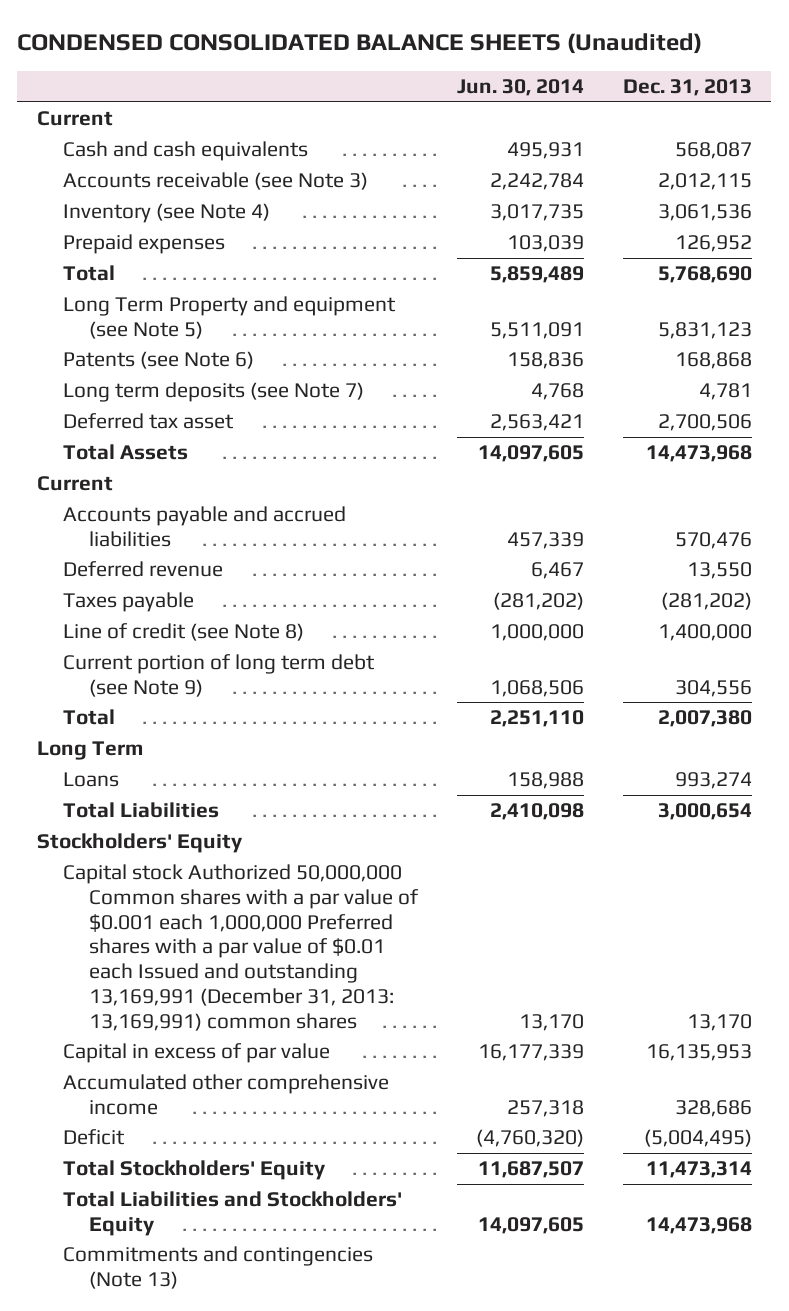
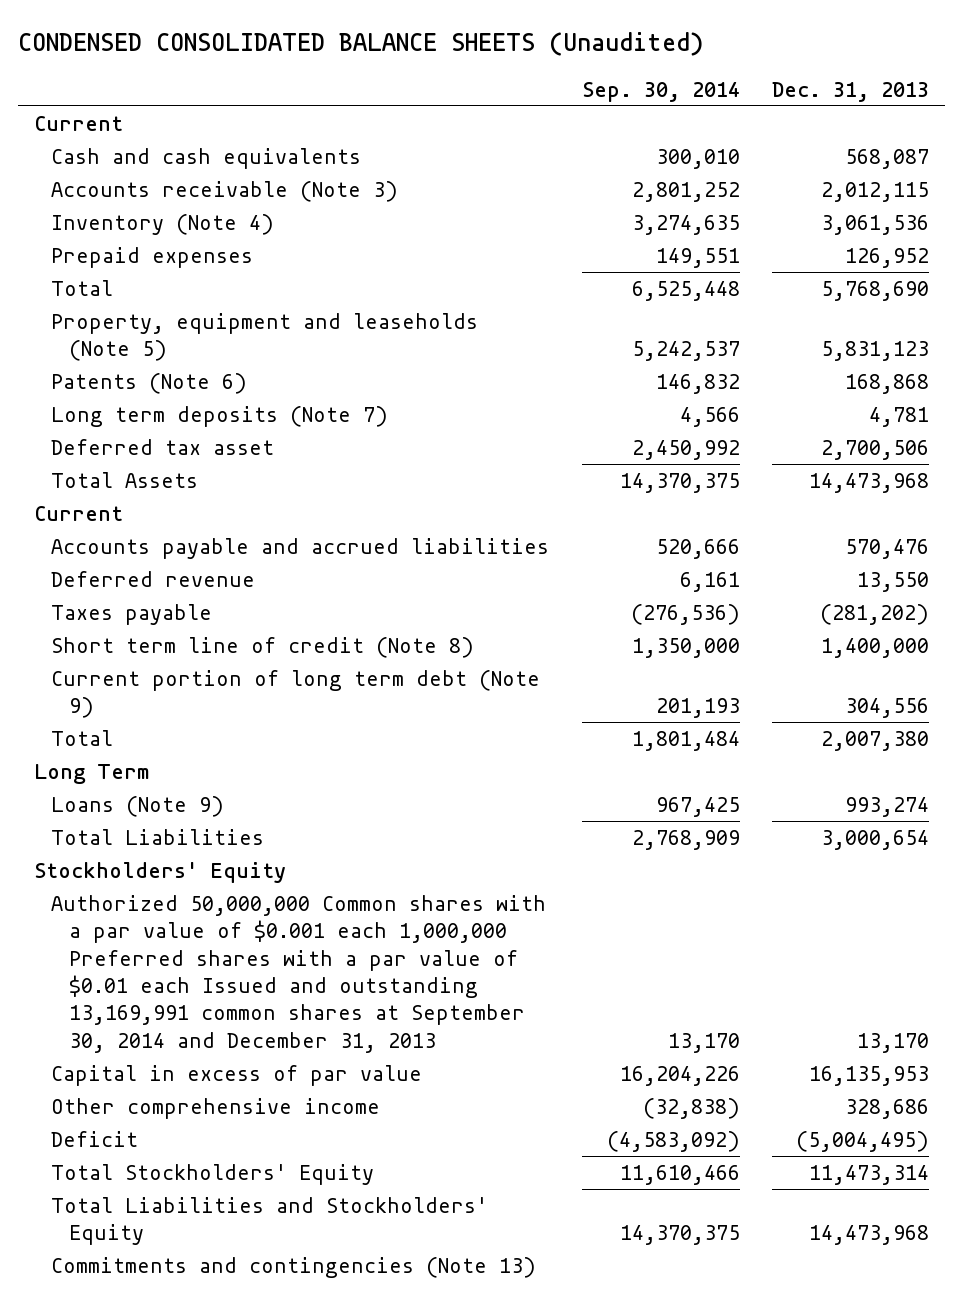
[456,79,584,97] Jun. 30, 2014 -> none
none -> [581,81,740,102] Sep. 30, 2014
[62,172,368,191] Accounts receivable (see Note 3) -> [51,180,399,202] Accounts receivable (Note 3)
[62,203,270,224] Inventory (see Note 4) -> [51,213,275,235] Inventory (Note 4)
[62,296,396,339] Long Term Property and equipment (see Note 5) -> [51,312,479,362] Property, equipment and leaseholds (Note 5)
[62,351,254,370] Patents (see Note 6) -> [51,372,248,394] Patents (Note 6)
[62,382,364,403] Long term deposits (see Note 7) -> [51,405,389,427] Long term deposits (Note 7)
[62,623,304,642] Line of credit (see Note 8) -> [51,636,475,658] Short term line of credit (Note 8)
[62,654,375,697] Current portion of long term debt (see Note 9) -> [51,669,541,719] Current portion of long term debt (Note 9)
[62,772,119,788] Loans -> [51,795,225,817] Loans (Note 9)
[62,864,419,1031] Capital stock Authorized 50,000,000 Common shares with a par value of $0.001 each 1,000,000 Preferred shares with a par value of $0.01 each Issued and outstanding 13,169,991 (December 31, 2013: 13,169,991) common shares -> [51,894,547,1053] Authorized 50,000,000 Common shares with a par value of $0.001 each 1,000,000 Preferred shares with a par value of $0.01 each Issued and outstanding 13,169,991 common shares at September 30, 2014 and December 31, 2013
[62,1074,389,1115] Accumulated other comprehensive income -> [51,1097,381,1119] Other comprehensive income

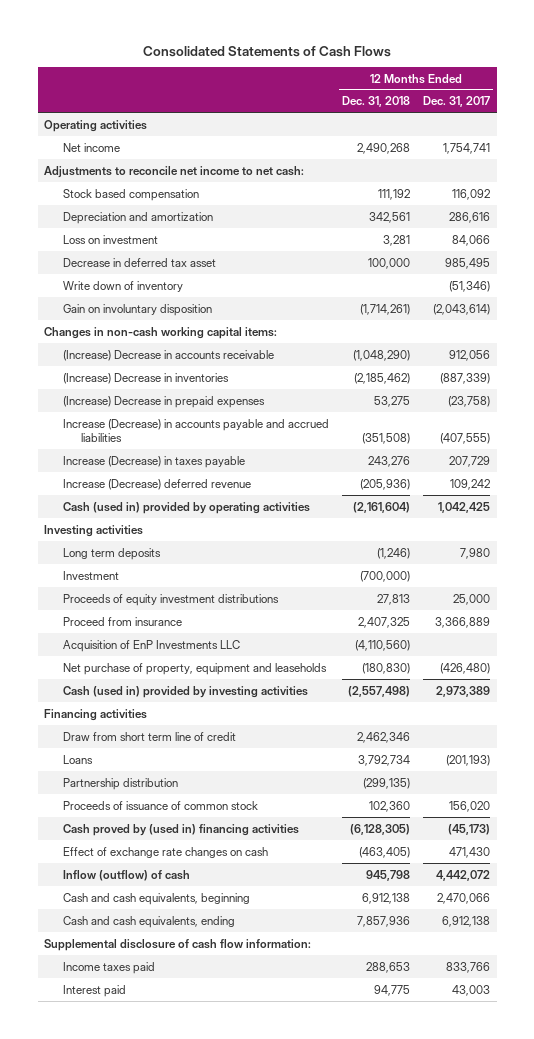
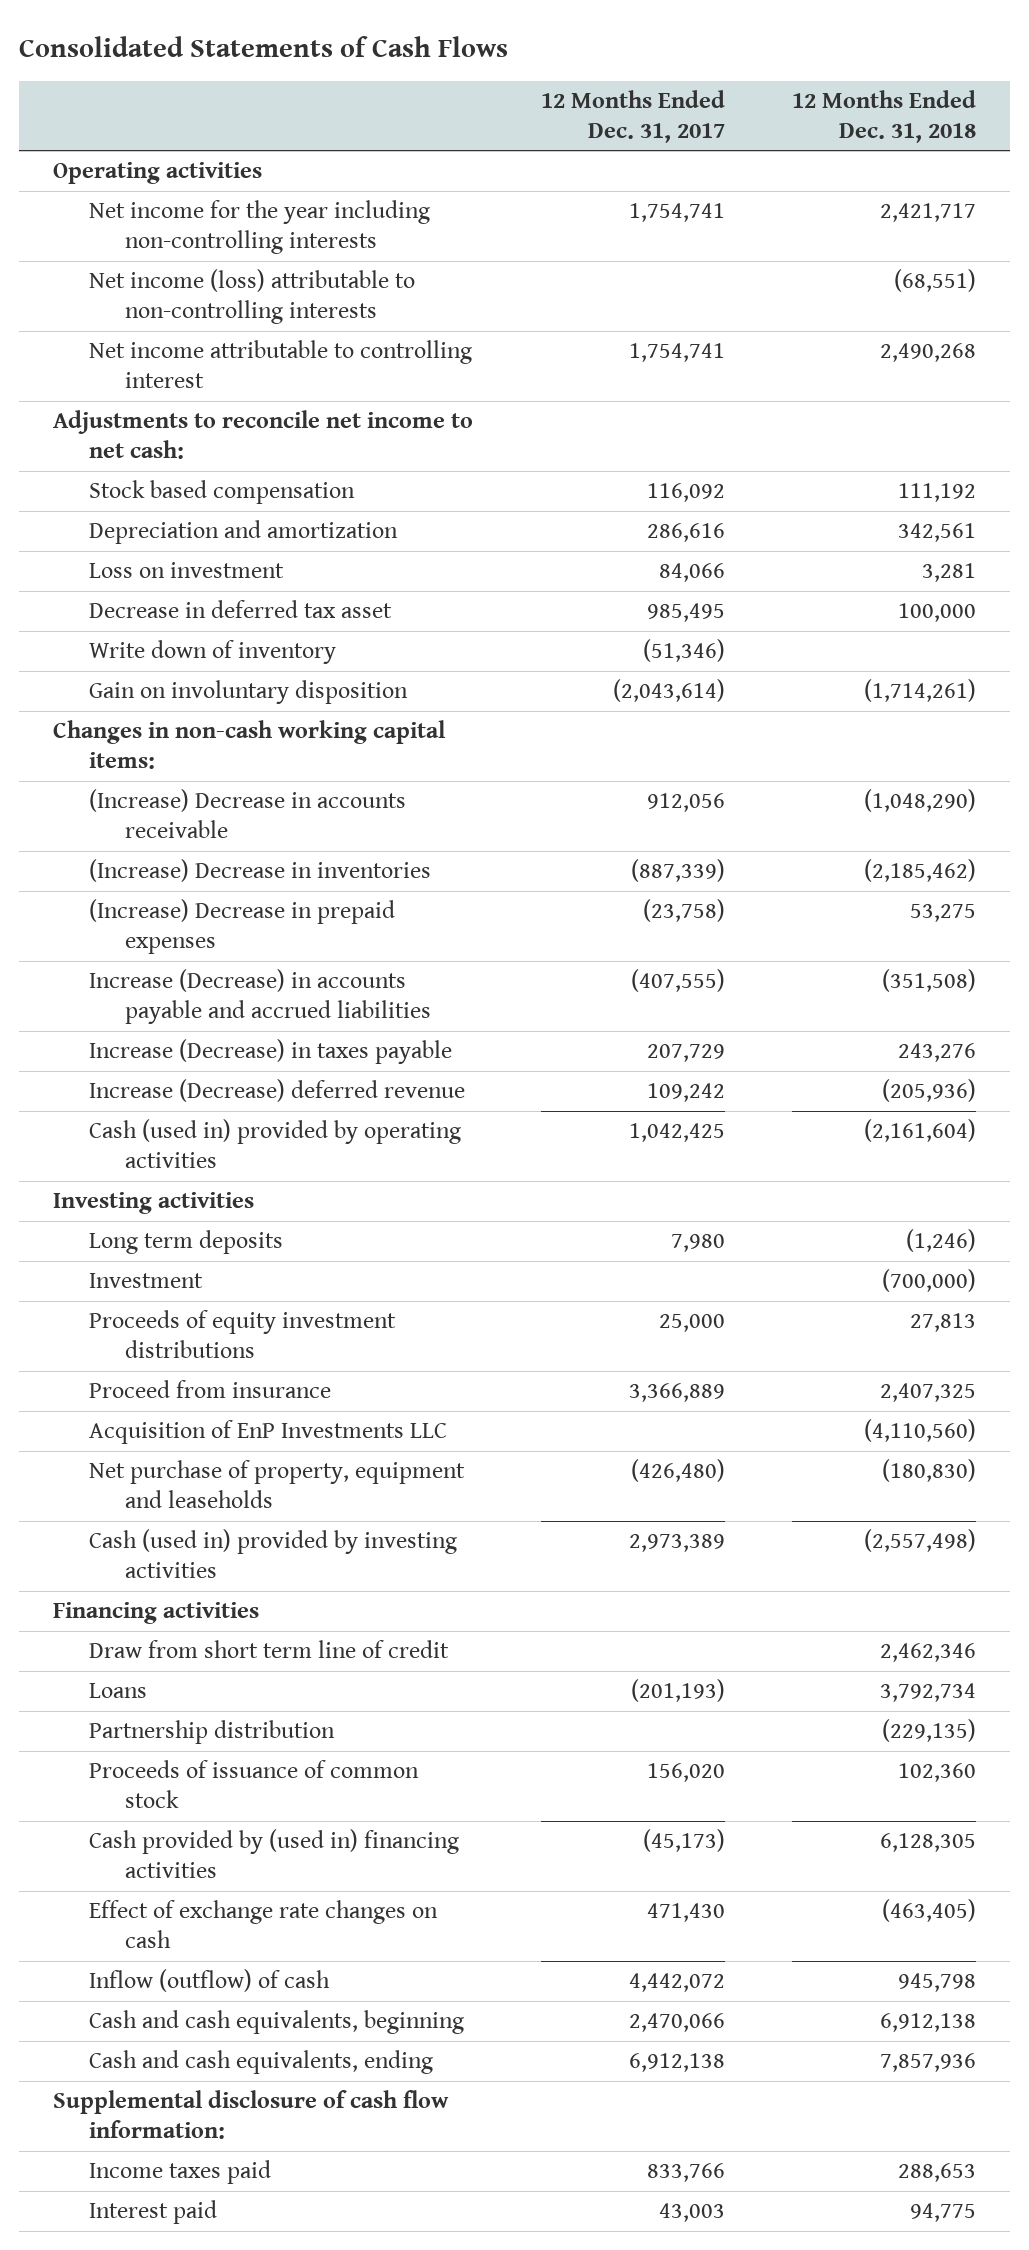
none -> [89,200,431,255] Net income for the year including non-controlling interests
none -> [89,269,416,325] Net income (loss) attributable to non-controlling interests
[62,142,120,152] Net income -> [89,340,473,389] Net income attributable to controlling interest
[362,777,410,789] (299,135) -> [882,1719,977,1743] (229,135)
[62,823,299,836] Cash proved by (used in) financing activities -> [89,1829,460,1879] Cash provided by (used in) financing activities
[349,823,410,835] (6,128,305) -> [880,1833,977,1853] 6,128,305

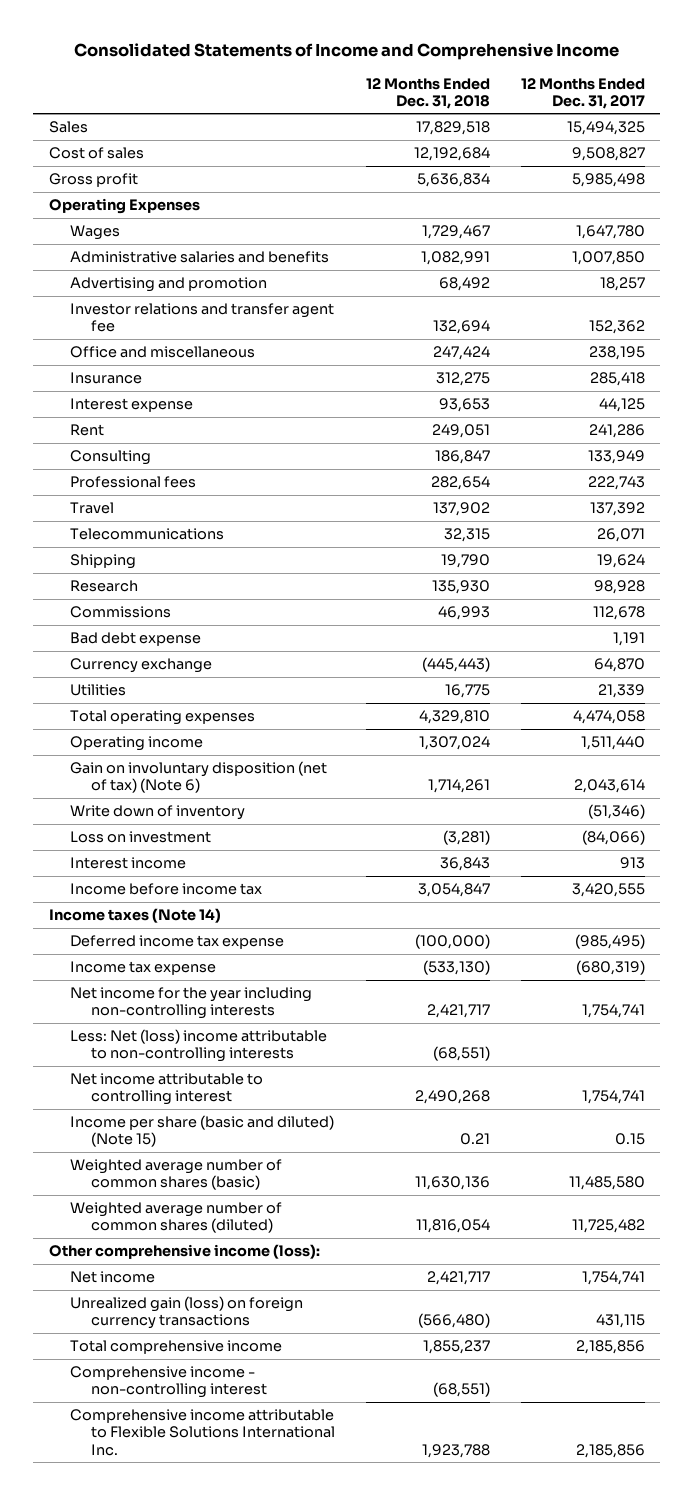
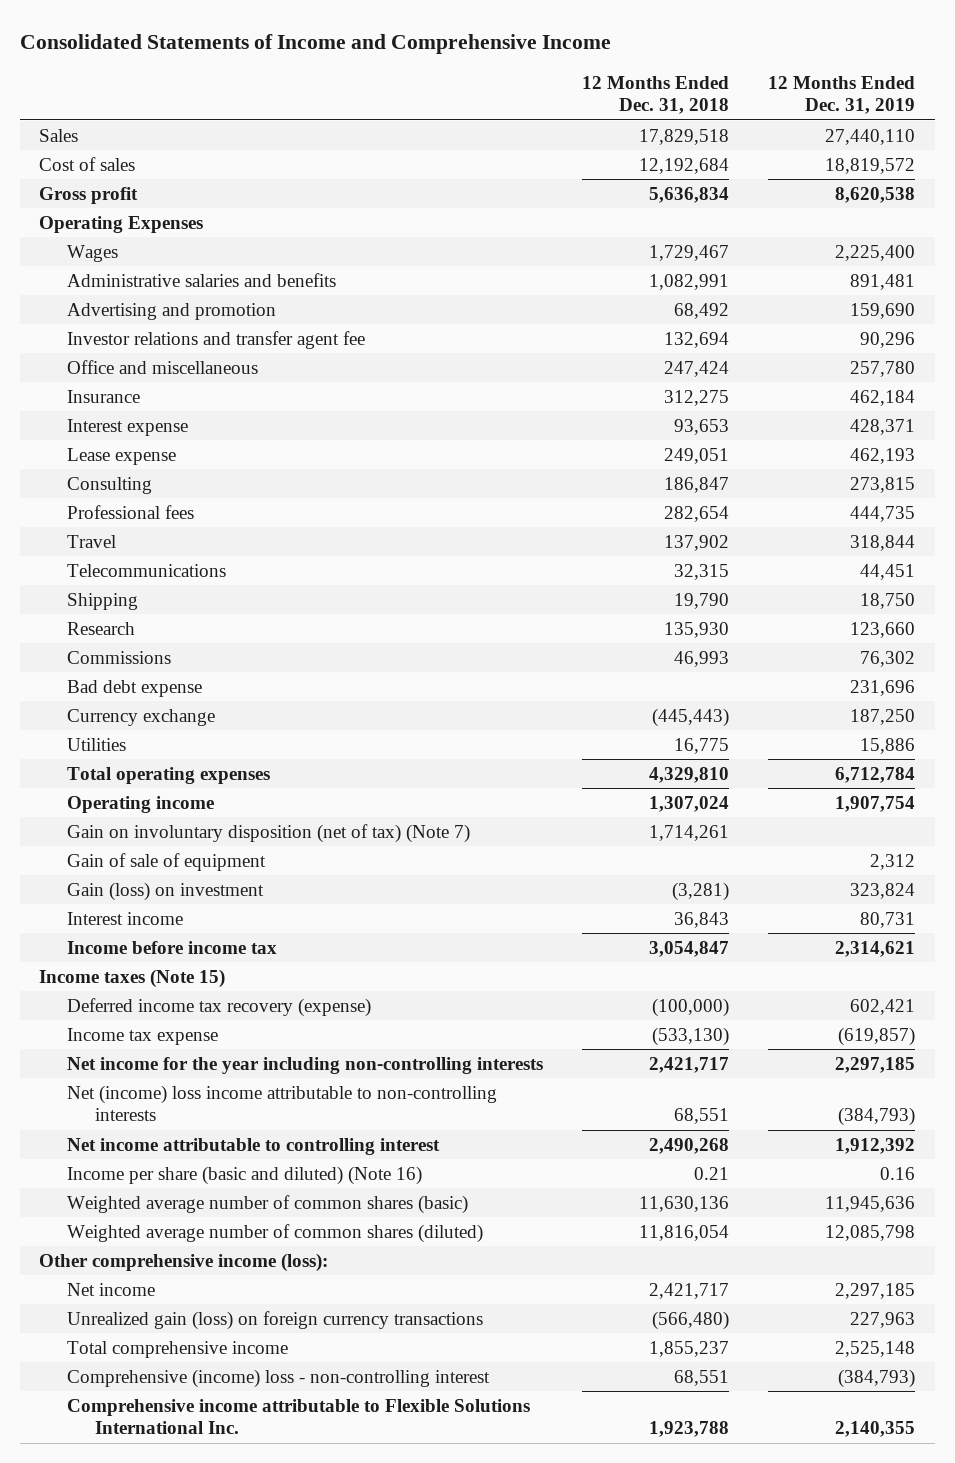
[520,77,645,109] 12 Months Ended Dec. 31, 2017 -> none
none -> [768,75,916,115] 12 Months Ended Dec. 31, 2019
[70,424,105,437] Rent -> [67,447,177,465] Lease expense
[70,805,246,821] Write down of inventory -> none
[70,761,328,794] Gain on involuntary disposition (net of tax) (Note 6) -> [67,823,471,843] Gain on involuntary disposition (net of tax) (Note 7)
none -> [67,852,267,871] Gain of sale of equipment
[70,831,212,844] Loss on investment -> [67,881,265,901] Gain (loss) on investment
[48,908,221,924] Income taxes (Note 14) -> [39,968,226,988] Income taxes (Note 15)
[70,935,285,950] Deferred income tax expense -> [67,997,372,1017] Deferred income tax recovery (expense)
[70,1029,328,1063] Less: Net (loss) income attributable to non-controlling interests -> [67,1084,498,1122] Net (income) loss income attributable to non-controlling interests
[433,1046,491,1062] (68,551) -> [674,1108,730,1125] 68,551
[70,1115,335,1148] Income per share (basic and diluted) (Note 15) -> [67,1165,423,1185] Income per share (basic and diluted) (Note 16)
[70,1366,268,1399] Comprehensive income - non-controlling interest -> [67,1368,491,1388] Comprehensive (income) loss - non-controlling interest
[433,1382,491,1398] (68,551) -> [674,1369,730,1386] 68,551

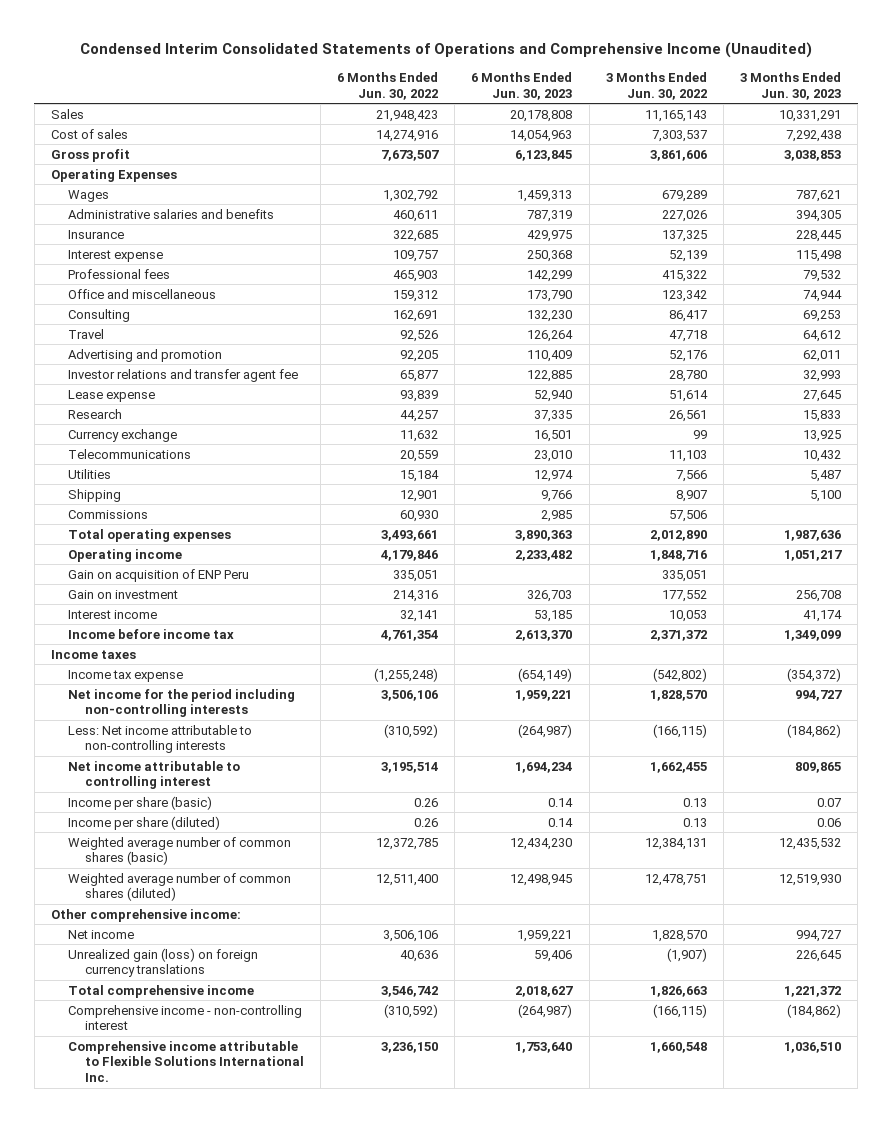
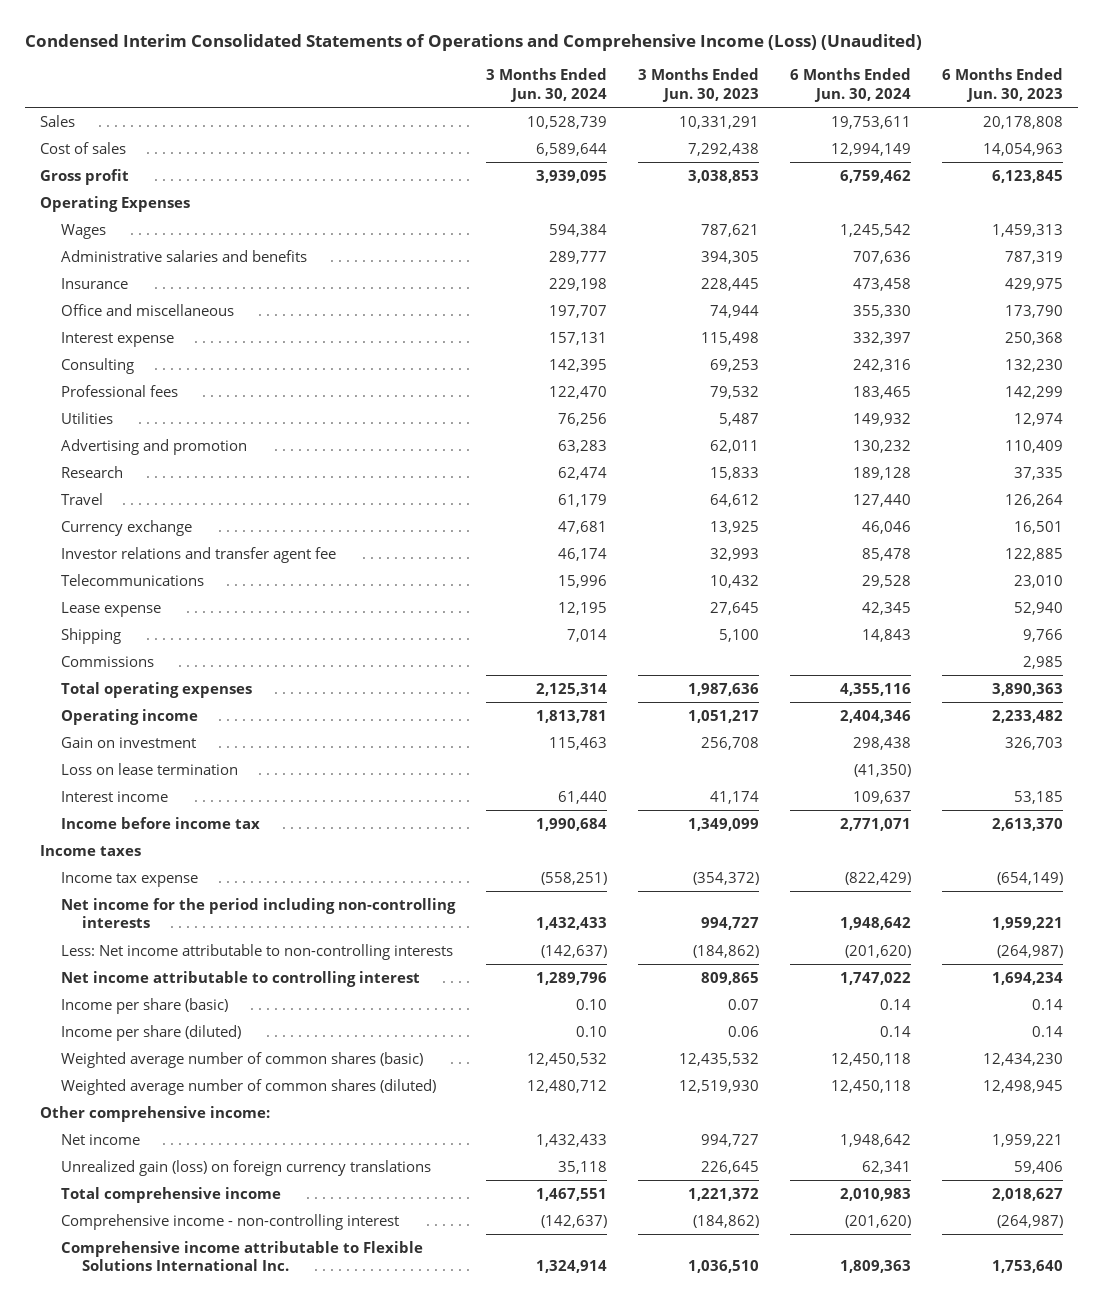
[80,42,813,59] Condensed Interim Consolidated Statements of Operations and Comprehensive Income (Unaudited) -> [24,34,922,52] Condensed Interim Consolidated Statements of Operations and Comprehensive Income (Loss) (Unaudited)
[337,71,439,100] 6 Months Ended Jun. 30, 2022 -> none
[605,71,707,100] 3 Months Ended Jun. 30, 2022 -> none
none -> [485,68,607,103] 3 Months Ended Jun. 30, 2024
none -> [789,68,911,103] 6 Months Ended Jun. 30, 2024
[67,249,163,262] Interest expense -> [60,331,174,347] Interest expense
[67,268,170,279] Professional fees -> [60,384,178,397] Professional fees
[67,468,111,479] Utilities -> [60,411,113,424] Utilities
[67,328,104,339] Travel -> [60,492,103,505] Travel
[67,368,298,382] Investor relations and transfer agent fee -> [60,546,336,563] Investor relations and transfer agent fee
[67,389,155,402] Lease expense -> [60,601,161,617] Lease expense
[67,568,249,582] Gain on acquisition of ENP Peru -> none
none -> [60,762,238,775] Loss on lease termination

